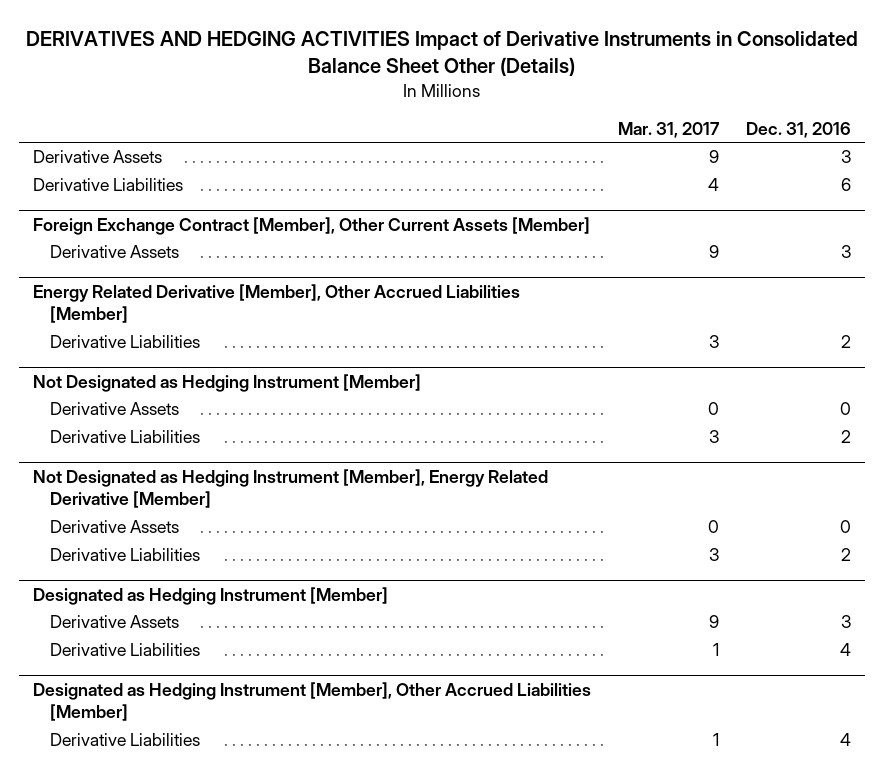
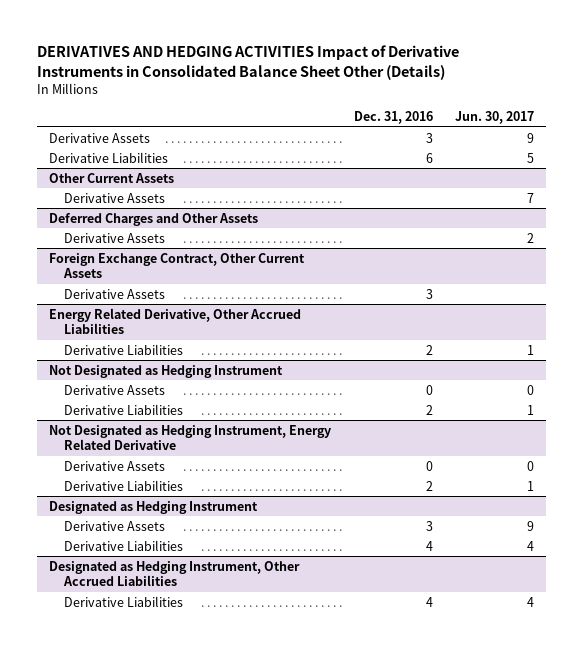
[617,121,720,138] Mar. 31, 2017 -> none
none -> [455,111,535,125] Jun. 30, 2017
none -> [48,172,174,183] Other Current Assets
none -> [63,192,165,203] Derivative Assets
none -> [48,212,258,226] Deferred Charges and Other Assets
none -> [63,232,165,243] Derivative Assets
[32,216,590,235] Foreign Exchange Contract [Member], Other Current Assets [Member] -> [48,252,305,279] Foreign Exchange Contract, Other Current Assets
[32,283,520,324] Energy Related Derivative [Member], Other Accrued Liabilities [Member] -> [48,307,301,335] Energy Related Derivative, Other Accrued Liabilities
[32,373,421,392] Not Designated as Hedging Instrument [Member] -> [48,364,283,378] Not Designated as Hedging Instrument
[32,468,548,509] Not Designated as Hedging Instrument [Member], Energy Related Derivative [Member] -> [48,424,331,451] Not Designated as Hedging Instrument, Energy Related Derivative
[32,586,388,605] Designated as Hedging Instrument [Member] -> [48,500,258,514] Designated as Hedging Instrument
[32,681,591,722] Designated as Hedging Instrument [Member], Other Accrued Liabilities [Member] -> [48,560,300,587] Designated as Hedging Instrument, Other Accrued Liabilities

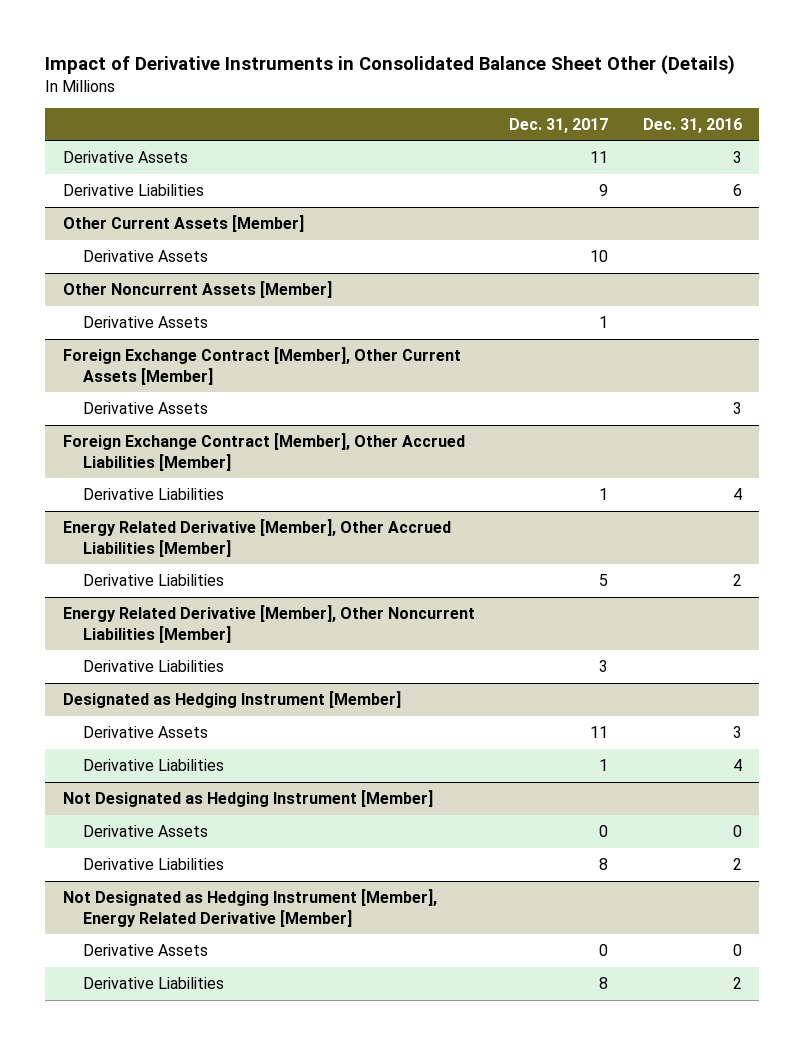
[37,44,460,80] DERIVATIVES AND HEDGING ACTIVITIES Impact of Derivative Instruments in Consolidated Balance Sheet Other (Details) -> [45,55,736,76] Impact of Derivative Instruments in Consolidated Balance Sheet Other (Details)
[455,111,535,125] Jun. 30, 2017 -> none
none -> [509,117,609,133] Dec. 31, 2017
[48,172,174,183] Other Current Assets -> [62,214,304,232] Other Current Assets [Member]
[48,212,258,226] Deferred Charges and Other Assets -> [62,280,332,298] Other Noncurrent Assets [Member]
[48,252,305,279] Foreign Exchange Contract, Other Current Assets -> [62,346,461,385] Foreign Exchange Contract [Member], Other Current Assets [Member]
none -> [62,432,465,471] Foreign Exchange Contract [Member], Other Accrued Liabilities [Member]
none -> [83,487,225,500] Derivative Liabilities
[48,307,301,335] Energy Related Derivative, Other Accrued Liabilities -> [62,518,451,557] Energy Related Derivative [Member], Other Accrued Liabilities [Member]
none -> [62,604,475,643] Energy Related Derivative [Member], Other Noncurrent Liabilities [Member]
none -> [83,659,225,672] Derivative Liabilities
none -> [62,690,401,708] Designated as Hedging Instrument [Member]
none -> [83,725,209,738] Derivative Assets
none -> [83,758,225,771] Derivative Liabilities
[48,364,283,378] Not Designated as Hedging Instrument -> [62,789,433,807] Not Designated as Hedging Instrument [Member]
[48,424,331,451] Not Designated as Hedging Instrument, Energy Related Derivative -> [62,888,437,927] Not Designated as Hedging Instrument [Member], Energy Related Derivative [Member]
[48,500,258,514] Designated as Hedging Instrument -> none
[63,520,165,531] Derivative Assets -> none
[63,539,183,551] Derivative Liabilities -> none
[48,560,300,587] Designated as Hedging Instrument, Other Accrued Liabilities -> none
[63,595,183,607] Derivative Liabilities -> none

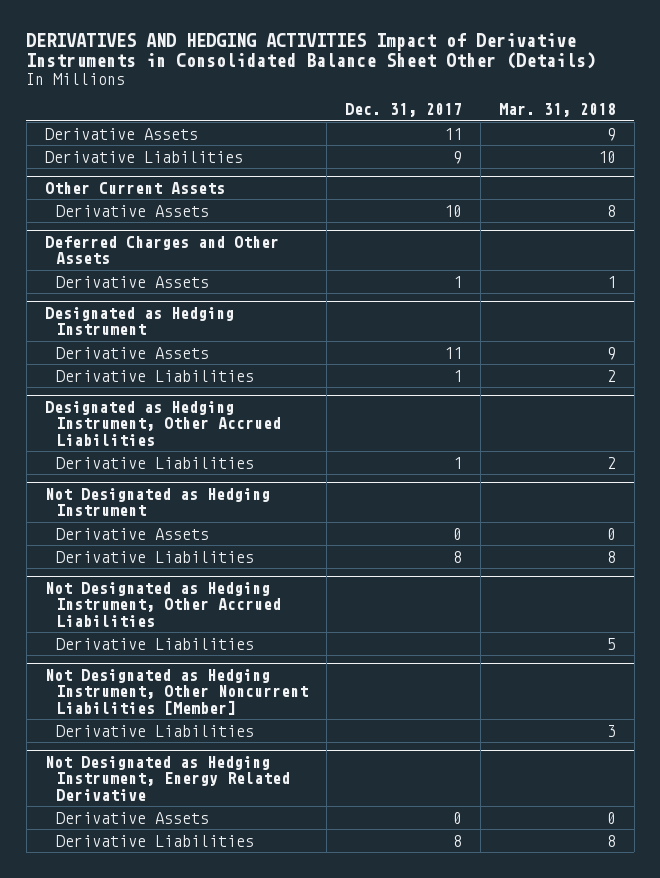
[45,55,736,76] Impact of Derivative Instruments in Consolidated Balance Sheet Other (Details) -> [26,32,597,69] DERIVATIVES AND HEDGING ACTIVITIES Impact of Derivative Instruments in Consolidated Balance Sheet Other (Details)
[642,117,742,133] Dec. 31, 2016 -> none
none -> [498,103,616,118] Mar. 31, 2018
[62,214,304,232] Other Current Assets [Member] -> [44,181,225,194] Other Current Assets
[62,280,332,298] Other Noncurrent Assets [Member] -> [44,235,279,265] Deferred Charges and Other Assets
[62,346,461,385] Foreign Exchange Contract [Member], Other Current Assets [Member] -> none
[83,401,209,414] Derivative Assets -> none
[62,432,465,471] Foreign Exchange Contract [Member], Other Accrued Liabilities [Member] -> none
[83,487,225,500] Derivative Liabilities -> none
[62,518,451,557] Energy Related Derivative [Member], Other Accrued Liabilities [Member] -> none
[83,573,225,586] Derivative Liabilities -> none
[62,604,475,643] Energy Related Derivative [Member], Other Noncurrent Liabilities [Member] -> none
[83,659,225,672] Derivative Liabilities -> none
[62,690,401,708] Designated as Hedging Instrument [Member] -> [44,306,234,336] Designated as Hedging Instrument
none -> [44,400,281,446] Designated as Hedging Instrument, Other Accrued Liabilities
none -> [55,456,254,469] Derivative Liabilities
[62,789,433,807] Not Designated as Hedging Instrument [Member] -> [44,487,270,517] Not Designated as Hedging Instrument
none -> [44,581,281,627] Not Designated as Hedging Instrument, Other Accrued Liabilities
none -> [55,637,254,650] Derivative Liabilities
none -> [44,668,308,715] Not Designated as Hedging Instrument, Other Noncurrent Liabilities [Member]
none -> [55,724,254,737] Derivative Liabilities
[62,888,437,927] Not Designated as Hedging Instrument [Member], Energy Related Derivative [Member] -> [44,755,290,801] Not Designated as Hedging Instrument, Energy Related Derivative

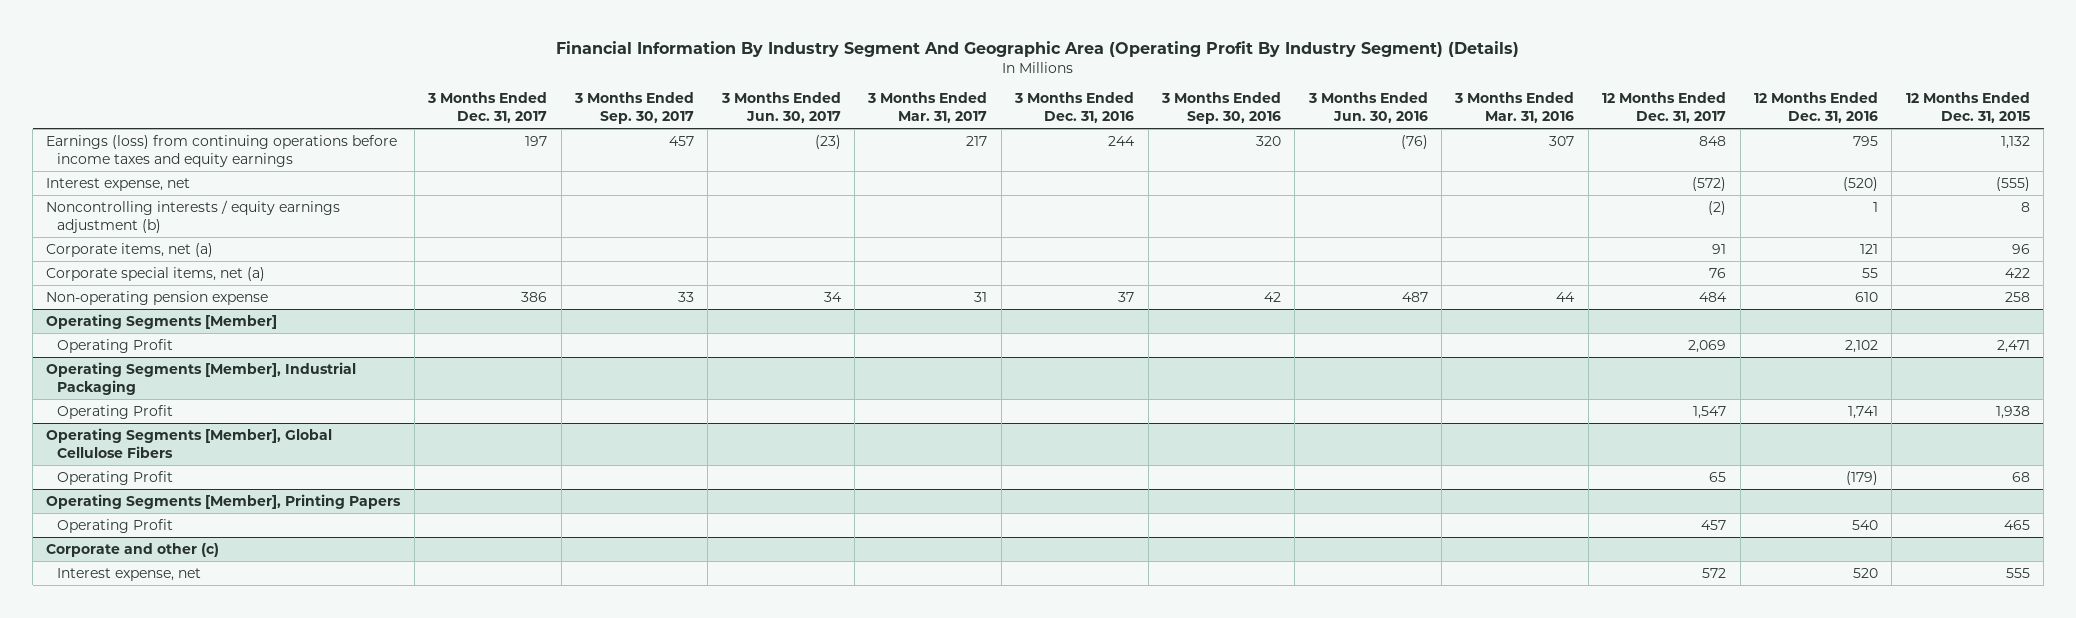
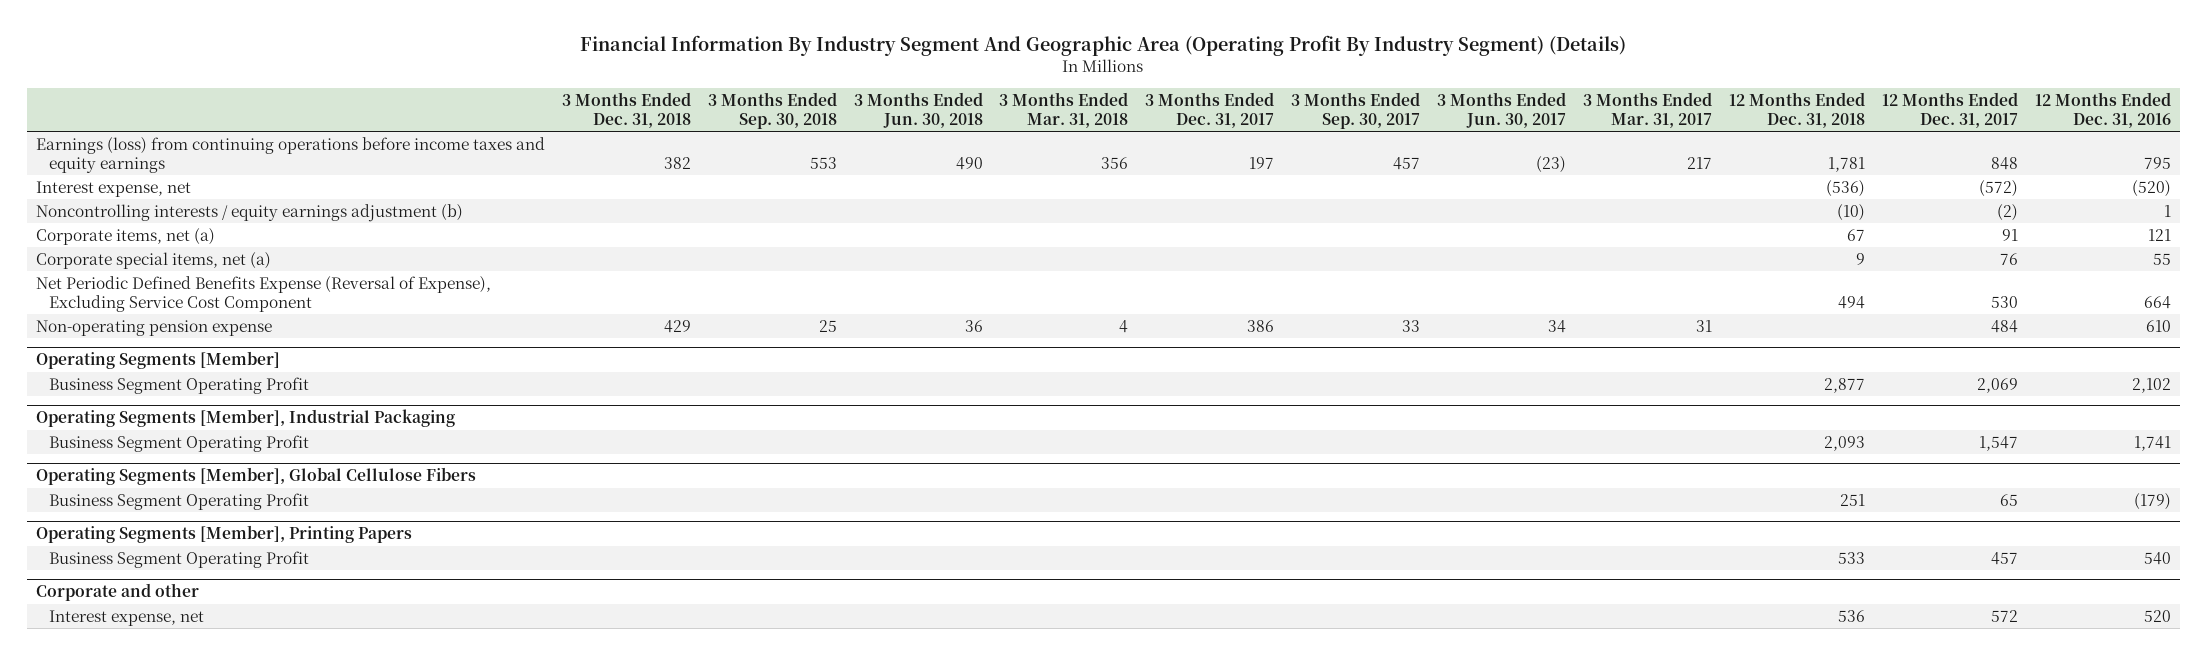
[1014,92,1135,124] 3 Months Ended Dec. 31, 2016 -> none
[1160,92,1281,125] 3 Months Ended Sep. 30, 2016 -> none
[1307,92,1428,124] 3 Months Ended Jun. 30, 2016 -> none
[1454,92,1575,124] 3 Months Ended Mar. 31, 2016 -> none
[1905,92,2030,124] 12 Months Ended Dec. 31, 2015 -> none
none -> [561,91,691,128] 3 Months Ended Dec. 31, 2018
none -> [707,91,837,129] 3 Months Ended Sep. 30, 2018
none -> [853,91,983,128] 3 Months Ended Jun. 30, 2018
none -> [999,91,1129,128] 3 Months Ended Mar. 31, 2018
none -> [1729,91,1866,128] 12 Months Ended Dec. 31, 2018
none -> [35,275,491,312] Net Periodic Defined Benefits Expense (Reversal of Expense), Excluding Service Cost Component
[57,338,174,353] Operating Profit -> [48,376,309,394] Business Segment Operating Profit
[57,404,174,419] Operating Profit -> [48,434,309,452] Business Segment Operating Profit
[57,470,174,485] Operating Profit -> [48,492,309,510] Business Segment Operating Profit
[57,518,174,533] Operating Profit -> [48,550,309,568] Business Segment Operating Profit
[46,542,220,557] Corporate and other (c) -> [35,583,199,602] Corporate and other

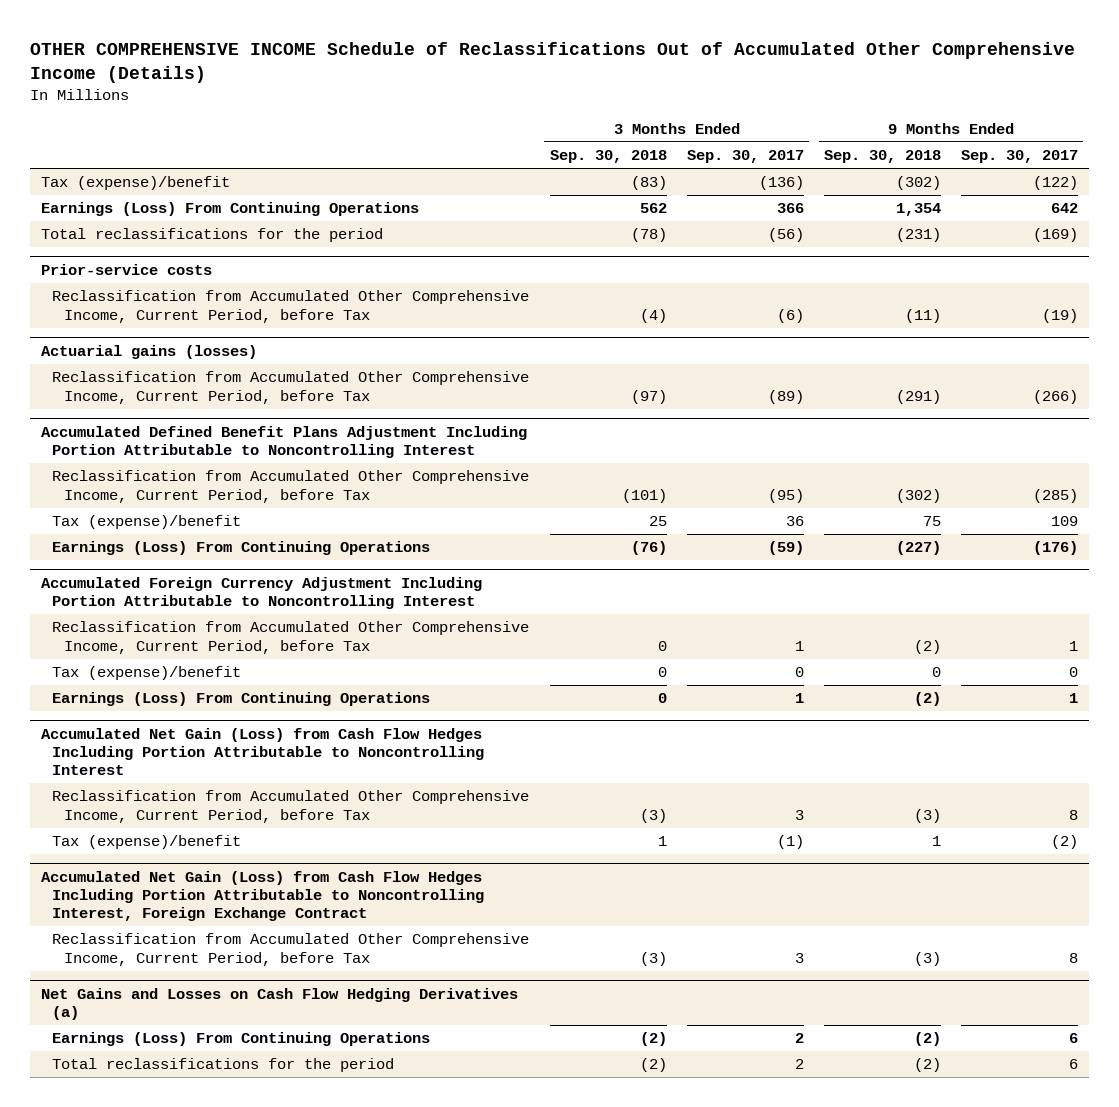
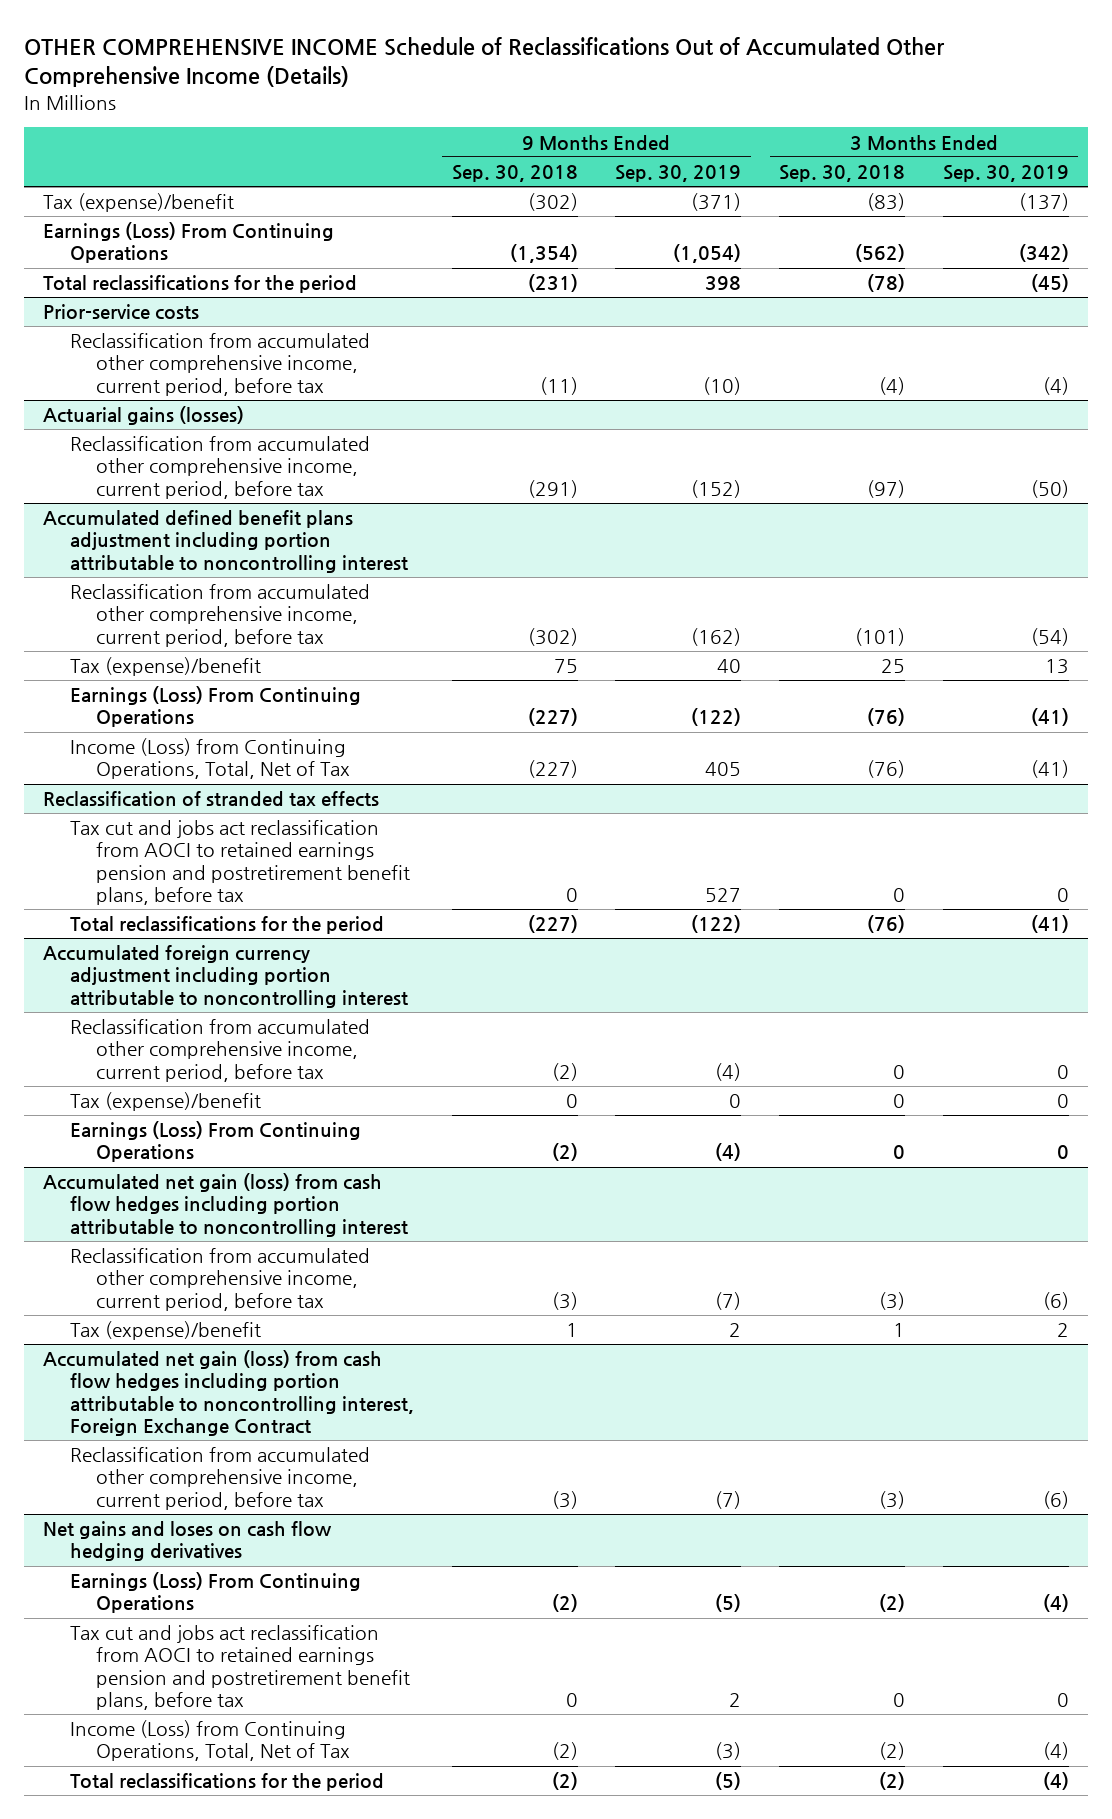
[686,150,804,164] Sep. 30, 2017 -> none
[961,150,1079,164] Sep. 30, 2017 -> none
none -> [615,165,742,183] Sep. 30, 2019
none -> [942,165,1069,183] Sep. 30, 2019
[639,203,667,214] 562 -> [855,244,906,263] (562)
[896,203,942,217] 1,354 -> [509,244,578,264] (1,354)
[52,290,530,323] Reclassification from Accumulated Other Comprehensive Income, Current Period, before Tax -> [69,333,370,396] Reclassification from accumulated other comprehensive income, current period, before tax
[52,371,530,404] Reclassification from Accumulated Other Comprehensive Income, Current Period, before Tax -> [69,436,370,499] Reclassification from accumulated other comprehensive income, current period, before tax
[40,425,527,458] Accumulated Defined Benefit Plans Adjustment Including Portion Attributable to Noncontrolling Interest -> [43,510,408,573] Accumulated defined benefit plans adjustment including portion attributable to noncontrolling interest
[52,470,530,503] Reclassification from Accumulated Other Comprehensive Income, Current Period, before Tax -> [69,584,370,647] Reclassification from accumulated other comprehensive income, current period, before tax
none -> [69,738,351,780] Income (Loss) from Continuing Operations, Total, Net of Tax
none -> [43,791,380,808] Reclassification of stranded tax effects
none -> [69,820,411,905] Tax cut and jobs act reclassification from AOCI to retained earnings pension and postretirement benefit plans, before tax
none -> [69,916,384,935] Total reclassifications for the period
[40,576,482,609] Accumulated Foreign Currency Adjustment Including Portion Attributable to Noncontrolling Interest -> [43,945,408,1008] Accumulated foreign currency adjustment including portion attributable to noncontrolling interest
[52,621,530,654] Reclassification from Accumulated Other Comprehensive Income, Current Period, before Tax -> [69,1019,370,1082] Reclassification from accumulated other comprehensive income, current period, before tax
[40,727,485,776] Accumulated Net Gain (Loss) from Cash Flow Hedges Including Portion Attributable to Noncontrolling Interest -> [43,1173,408,1237] Accumulated net gain (loss) from cash flow hedges including portion attributable to noncontrolling interest
[52,790,530,823] Reclassification from Accumulated Other Comprehensive Income, Current Period, before Tax -> [69,1248,370,1311] Reclassification from accumulated other comprehensive income, current period, before tax
[40,870,485,922] Accumulated Net Gain (Loss) from Cash Flow Hedges Including Portion Attributable to Noncontrolling Interest, Foreign Exchange Contract -> [43,1350,414,1436] Accumulated net gain (loss) from cash flow hedges including portion attributable to noncontrolling interest, Foreign Exchange Contract
[52,933,530,966] Reclassification from Accumulated Other Comprehensive Income, Current Period, before Tax -> [69,1447,370,1510] Reclassification from accumulated other comprehensive income, current period, before tax
[40,987,518,1020] Net Gains and Losses on Cash Flow Hedging Derivatives (a) -> [43,1521,333,1562] Net gains and loses on cash flow hedging derivatives
none -> [69,1625,411,1710] Tax cut and jobs act reclassification from AOCI to retained earnings pension and postretirement benefit plans, before tax
none -> [69,1720,351,1762] Income (Loss) from Continuing Operations, Total, Net of Tax

